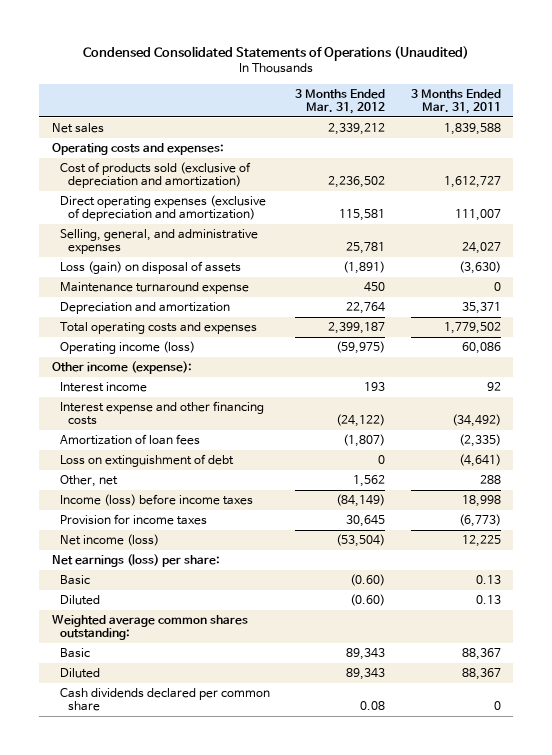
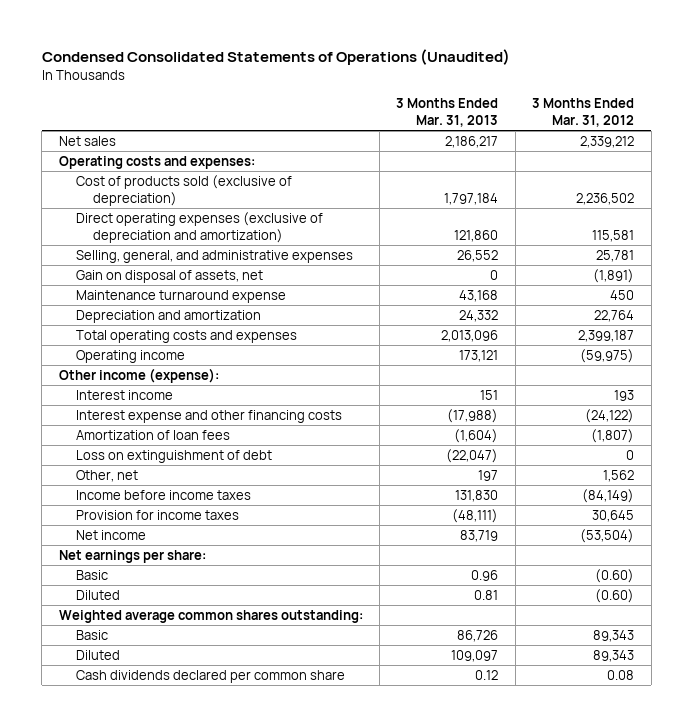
[410,88,501,114] 3 Months Ended Mar. 31, 2011 -> none
none -> [396,98,499,128] 3 Months Ended Mar. 31, 2013
[60,162,252,189] Cost of products sold (exclusive of depreciation and amortization) -> [76,174,293,206] Cost of products sold (exclusive of depreciation)
[60,261,242,275] Loss (gain) on disposal of assets -> [76,269,264,283] Gain on disposal of assets, net
[60,341,196,355] Operating income (loss) -> [76,349,186,363] Operating income
[60,494,254,507] Income (loss) before income taxes -> [76,489,252,500] Income before income taxes
[60,534,160,547] Net income (loss) -> [76,529,147,540] Net income
[51,554,220,568] Net earnings (loss) per share: -> [58,549,206,563] Net earnings per share:

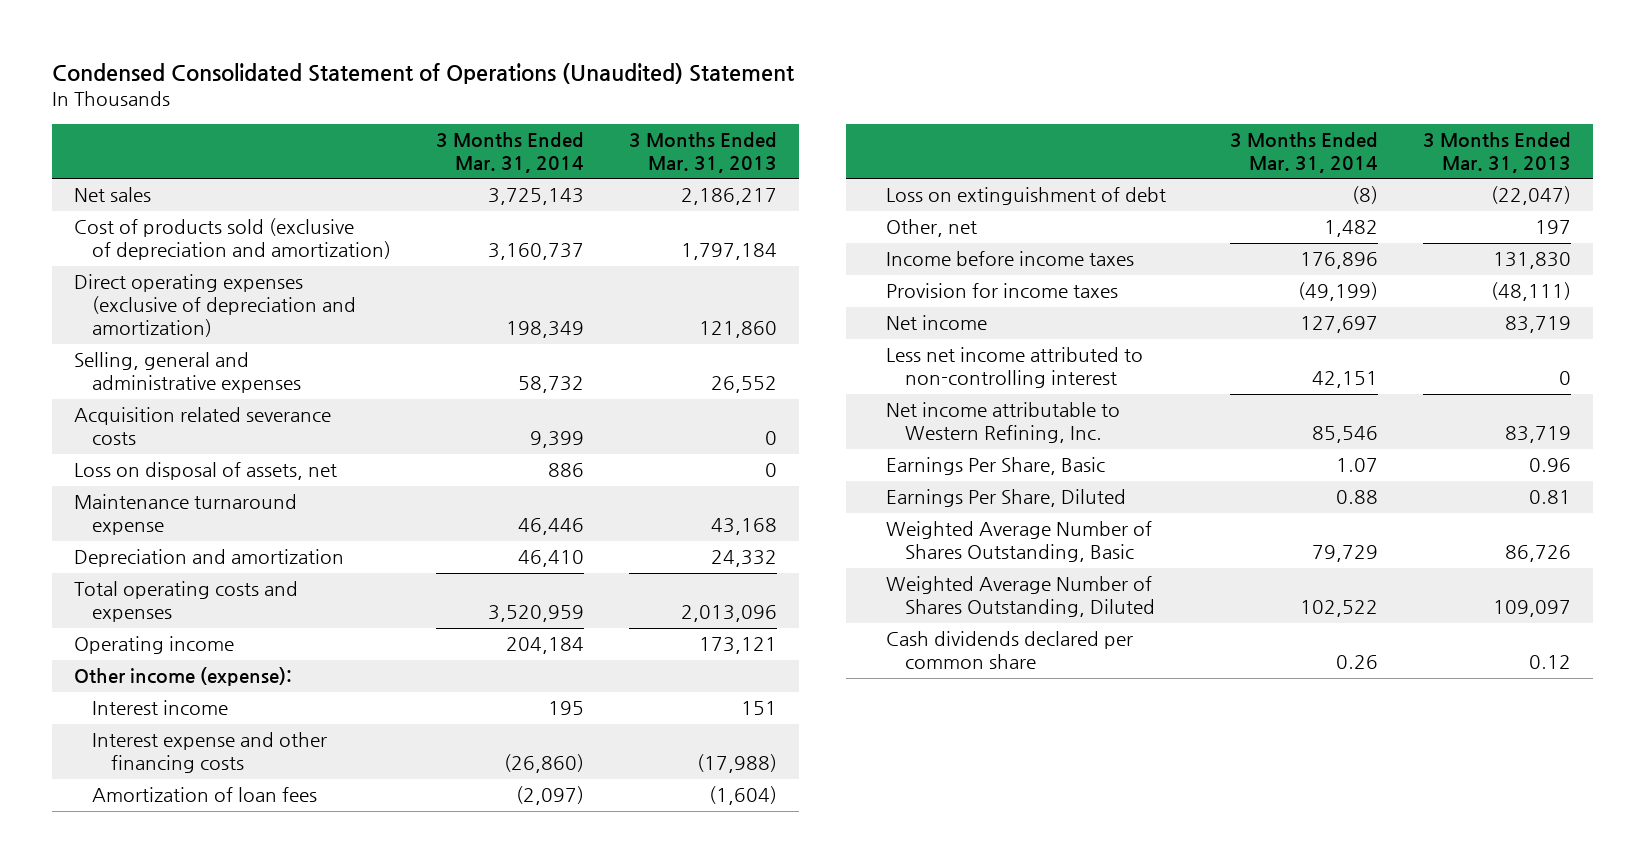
[41,49,510,66] Condensed Consolidated Statements of Operations (Unaudited) -> [51,63,794,85] Condensed Consolidated Statement of Operations (Unaudited) Statement
[532,98,635,128] 3 Months Ended Mar. 31, 2012 -> none
none -> [436,132,585,173] 3 Months Ended Mar. 31, 2014
[58,155,255,169] Operating costs and expenses: -> none
[76,174,293,206] Cost of products sold (exclusive of depreciation) -> [73,218,392,261] Cost of products sold (exclusive of depreciation and amortization)
[76,249,354,263] Selling, general, and administrative expenses -> [73,352,302,394] Selling, general and administrative expenses
none -> [73,407,331,446] Acquisition related severance costs
[76,269,264,283] Gain on disposal of assets, net -> [73,462,337,481] Loss on disposal of assets, net
[58,549,206,563] Net earnings per share: -> none
[58,609,363,623] Weighted average common shares outstanding: -> none
none -> [886,347,1144,389] Less net income attributed to non-controlling interest
none -> [886,402,1121,444] Net income attributable to Western Refining, Inc.
[76,569,109,580] Basic -> [886,457,1106,476] Earnings Per Share, Basic
[76,589,121,600] Diluted -> [886,489,1127,508] Earnings Per Share, Diluted
[76,629,109,640] Basic -> [886,521,1153,563] Weighted Average Number of Shares Outstanding, Basic
[76,649,121,660] Diluted -> [886,576,1155,618] Weighted Average Number of Shares Outstanding, Diluted

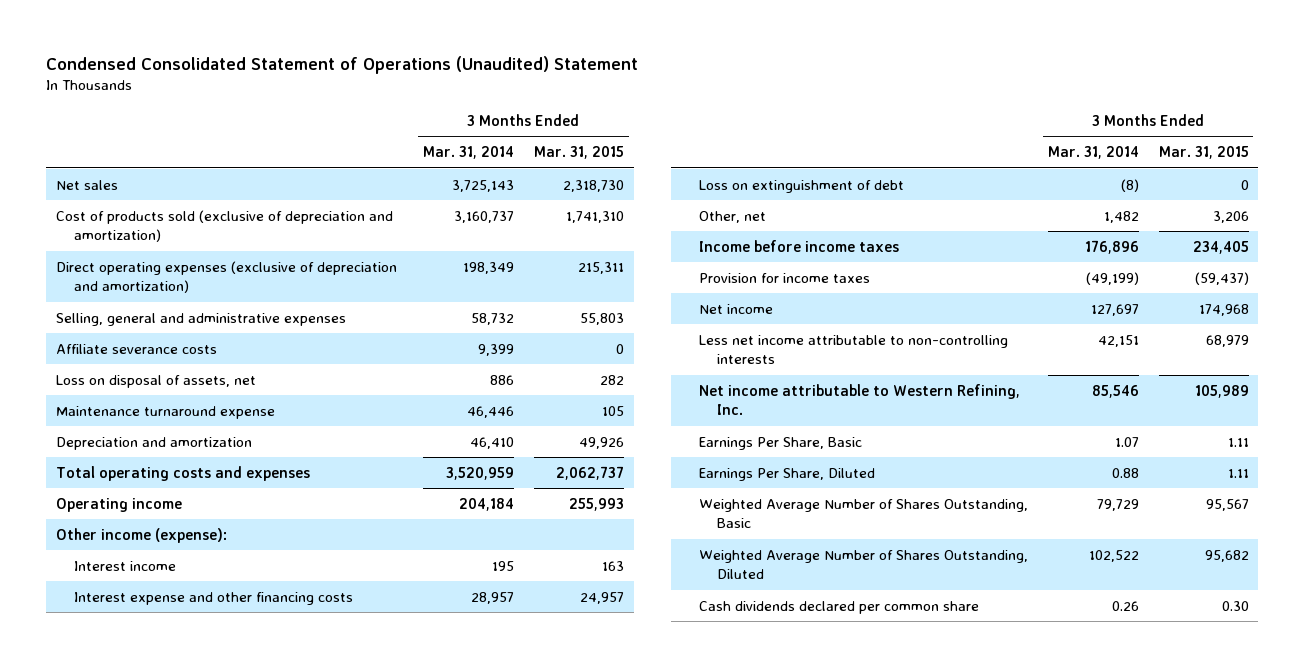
[628,132,777,173] 3 Months Ended Mar. 31, 2013 -> none
none -> [533,146,624,160] Mar. 31, 2015
[73,407,331,446] Acquisition related severance costs -> [56,343,218,354] Affiliate severance costs
[92,787,318,803] Amortization of loan fees -> none
[504,754,585,774] (26,860) -> [470,591,514,604] 28,957
[886,347,1144,389] Less net income attributed to non-controlling interest -> [698,334,1008,365] Less net income attributable to non-controlling interests

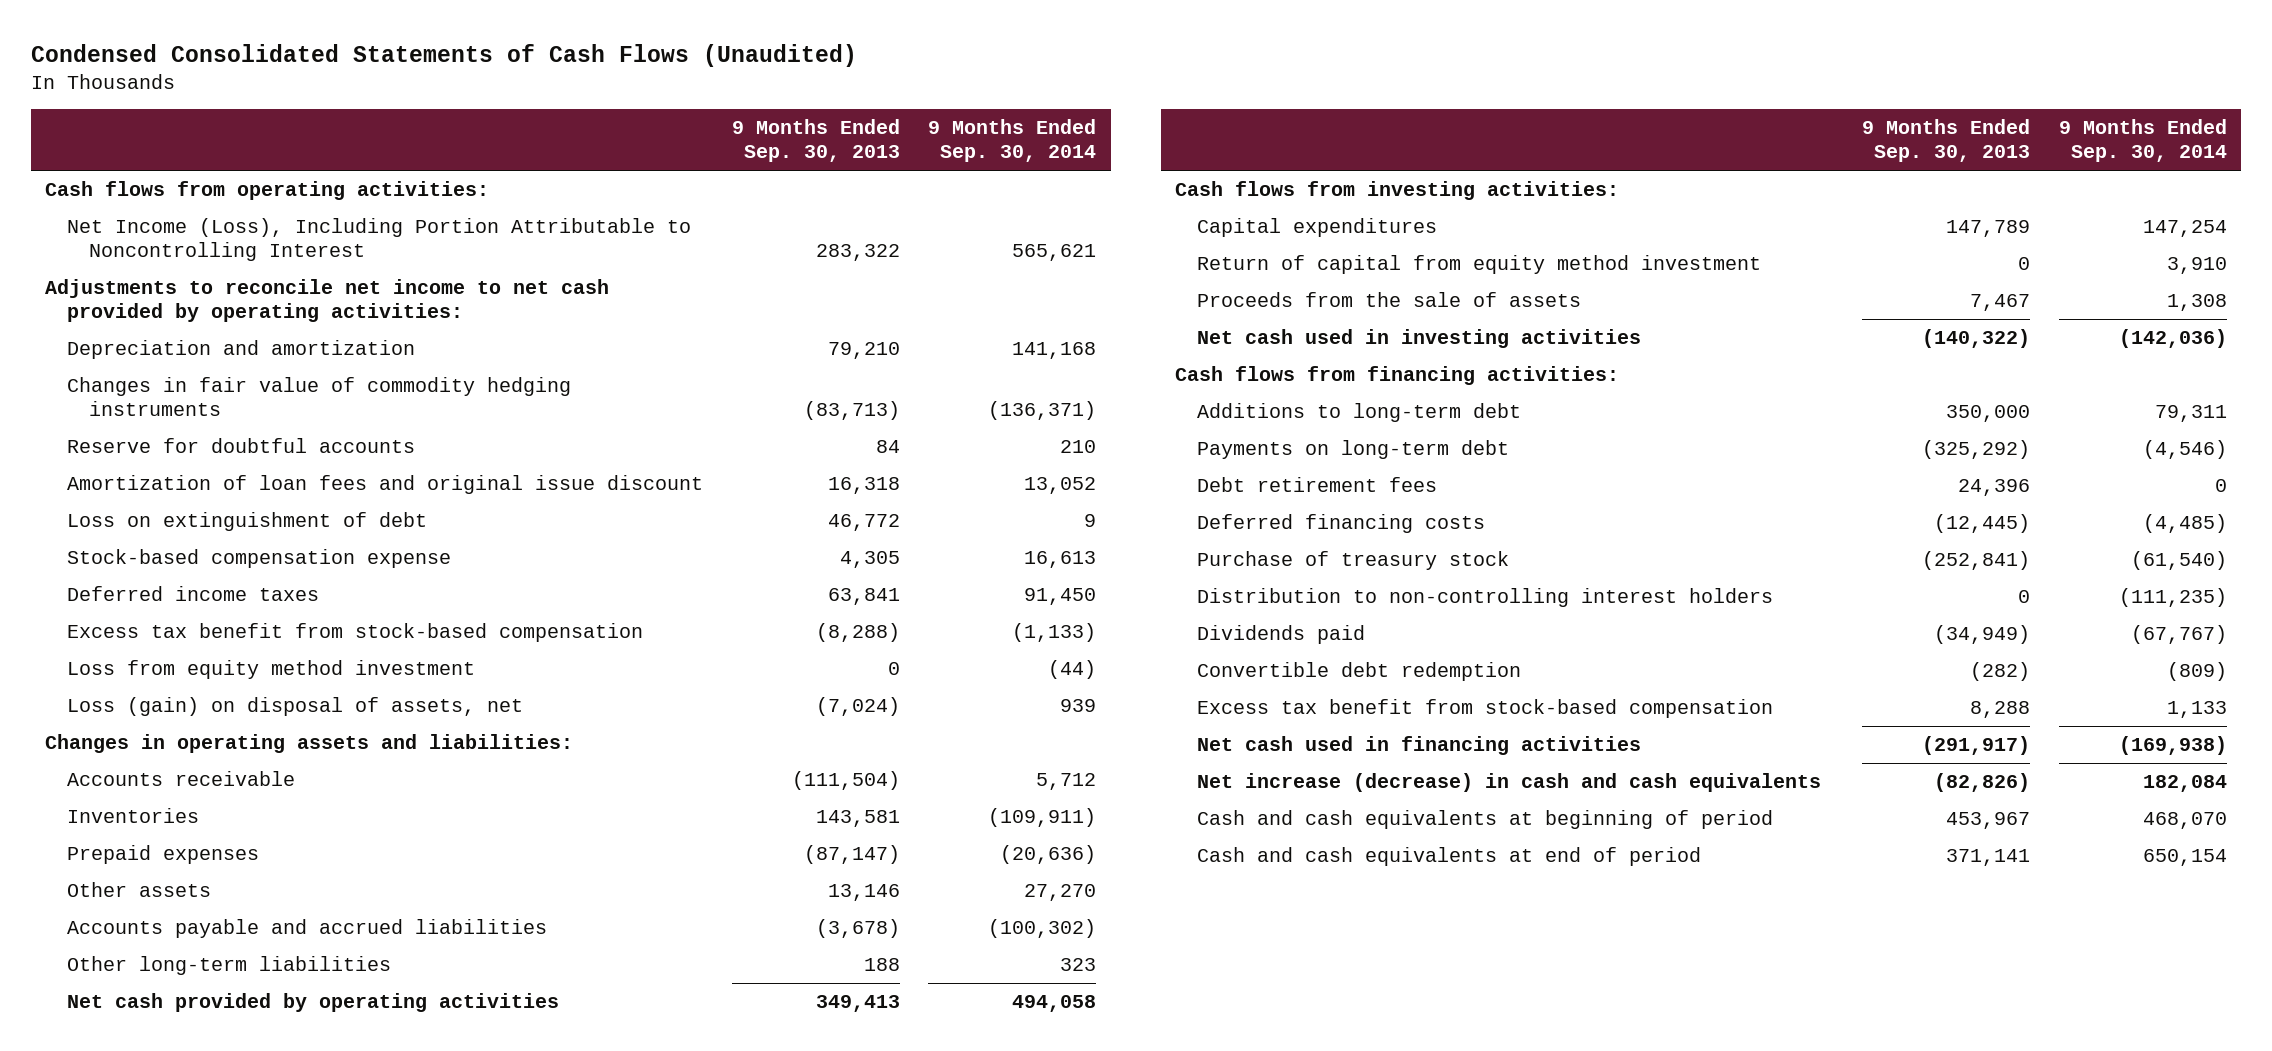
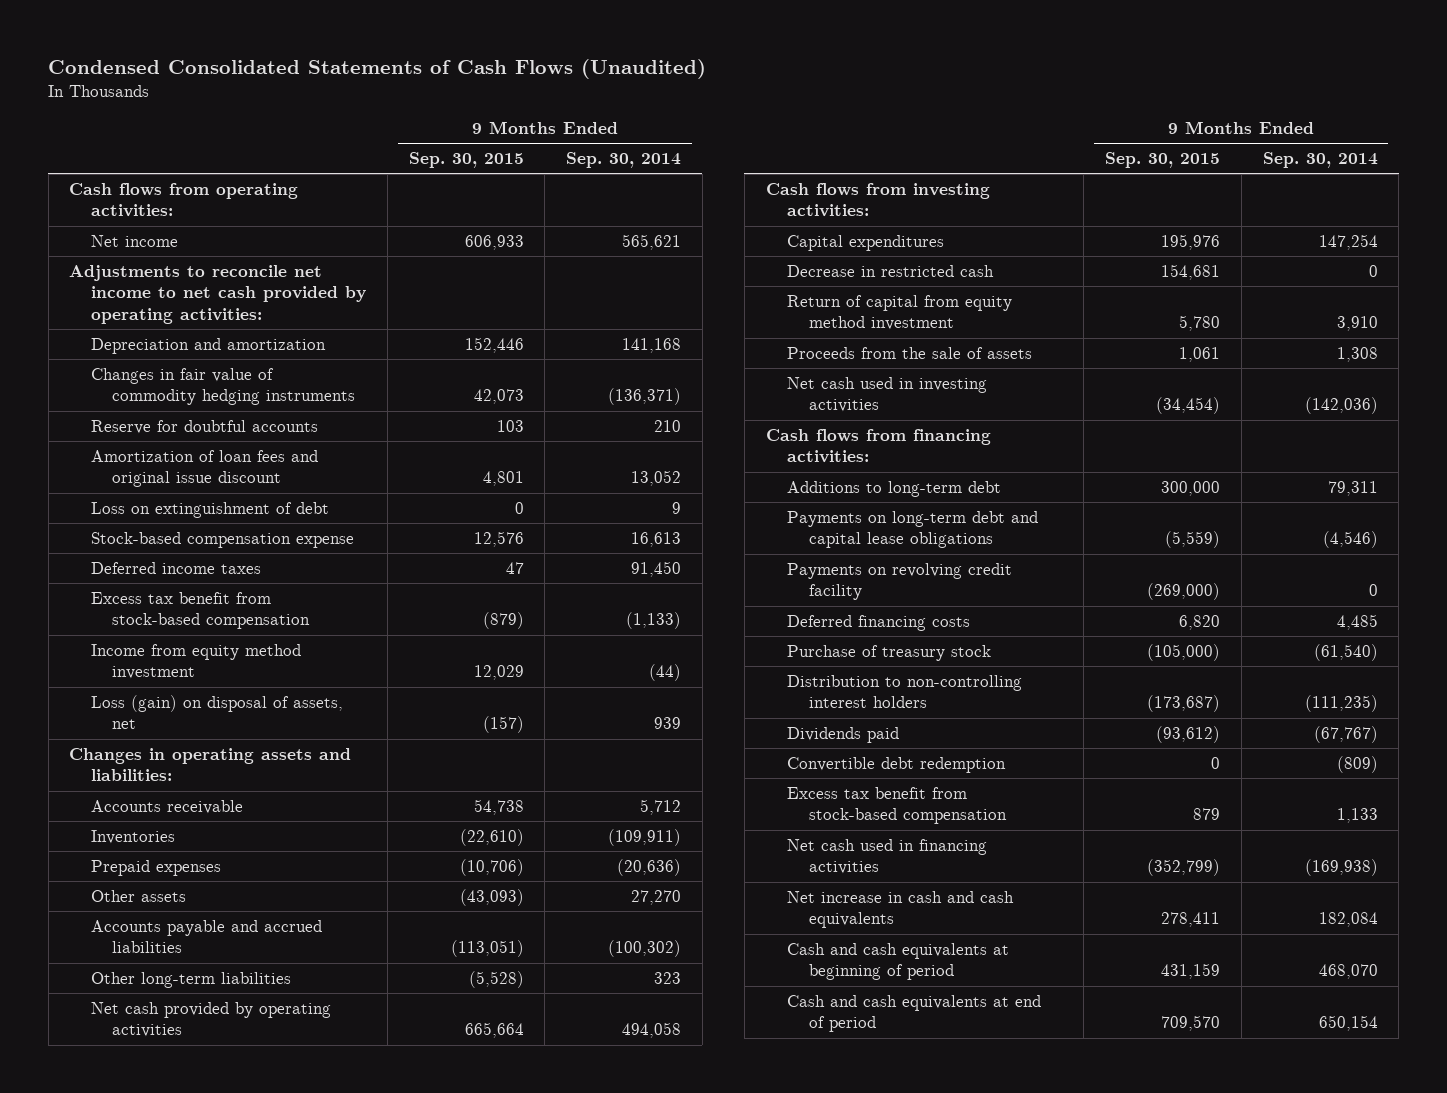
[731,119,900,163] 9 Months Ended Sep. 30, 2013 -> none
none -> [408,152,524,169] Sep. 30, 2015
[66,218,691,261] Net Income (Loss), Including Portion Attributable to Noncontrolling Interest -> [90,234,178,247] Net income
[66,660,475,680] Loss from equity method investment -> [90,643,301,680] Income from equity method investment
none -> [787,264,995,277] Decrease in restricted cash
[1197,477,1438,493] Debt retirement fees -> none
[1197,440,1510,460] Payments on long-term debt -> [787,510,1039,549] Payments on long-term debt and capital lease obligations
none -> [787,562,1013,601] Payments on revolving credit facility
[2142,514,2227,534] (4,485) -> [1336,613,1378,630] 4,485
[1197,773,1822,793] Net increase (decrease) in cash and cash equivalents -> [787,890,1015,929] Net increase in cash and cash equivalents

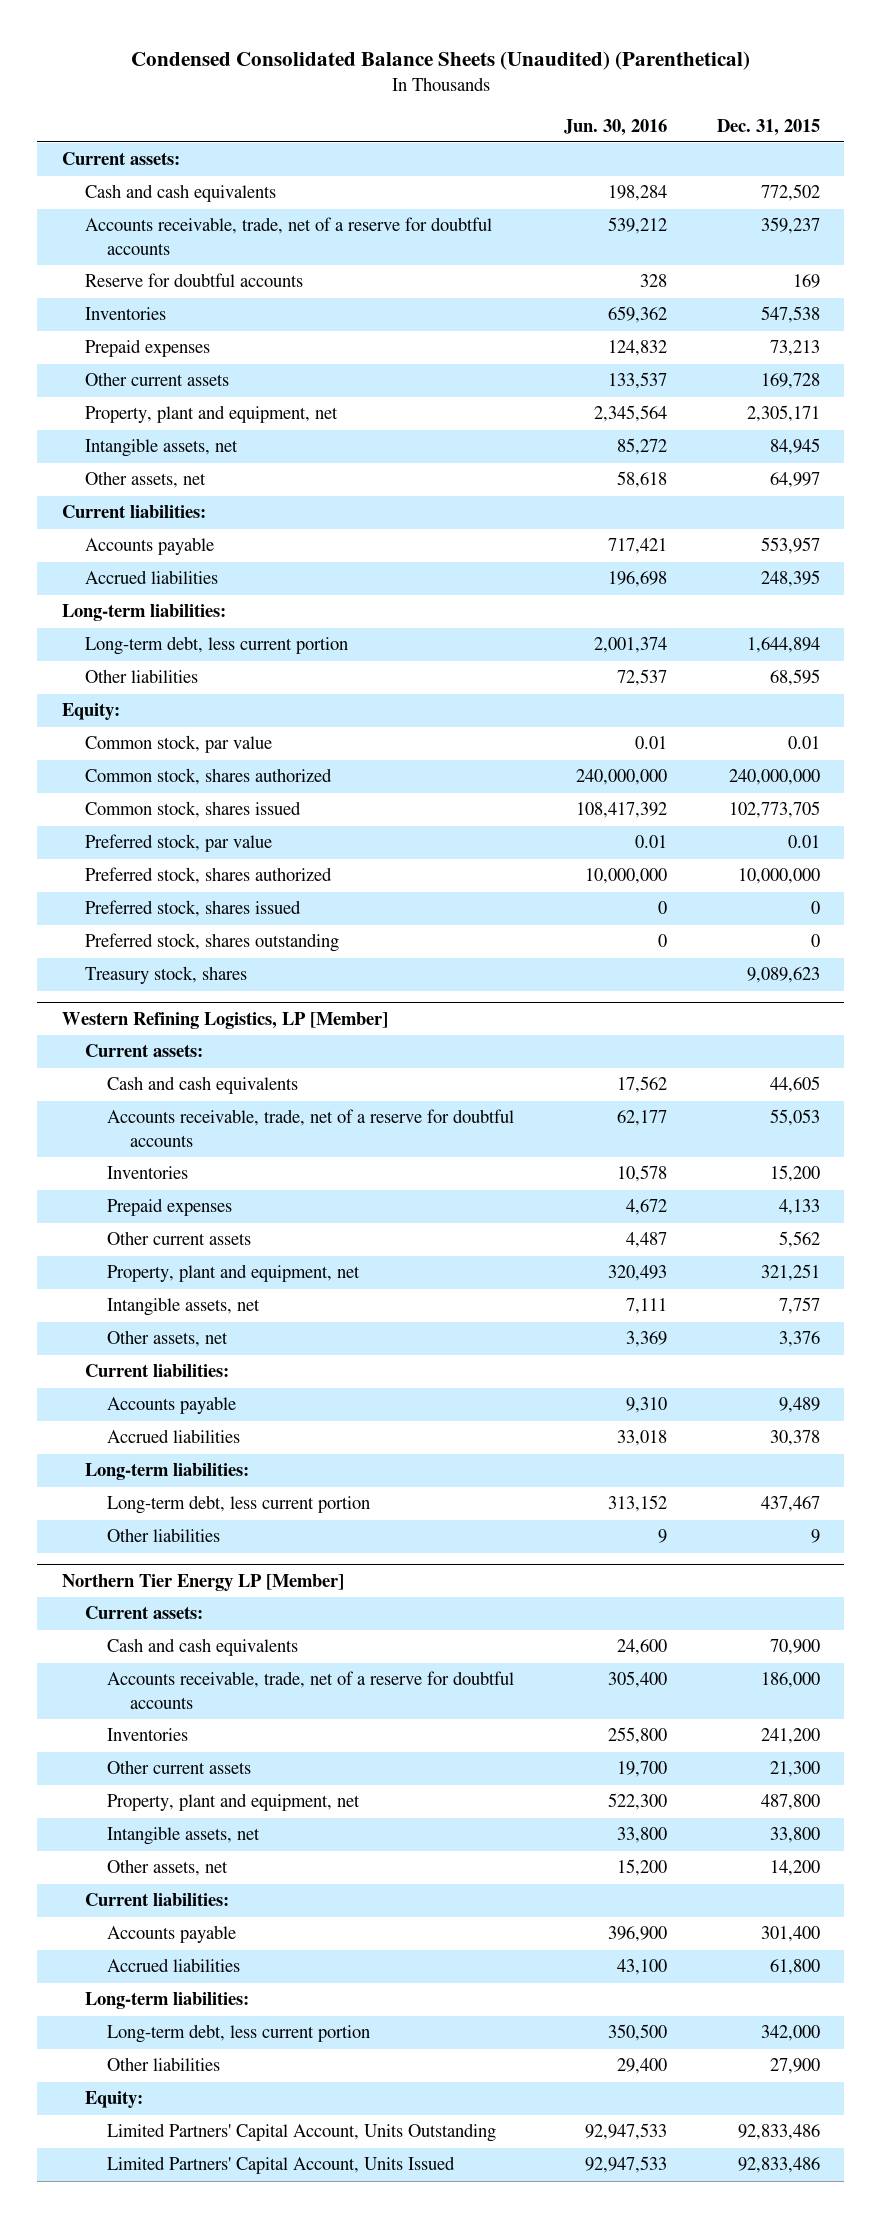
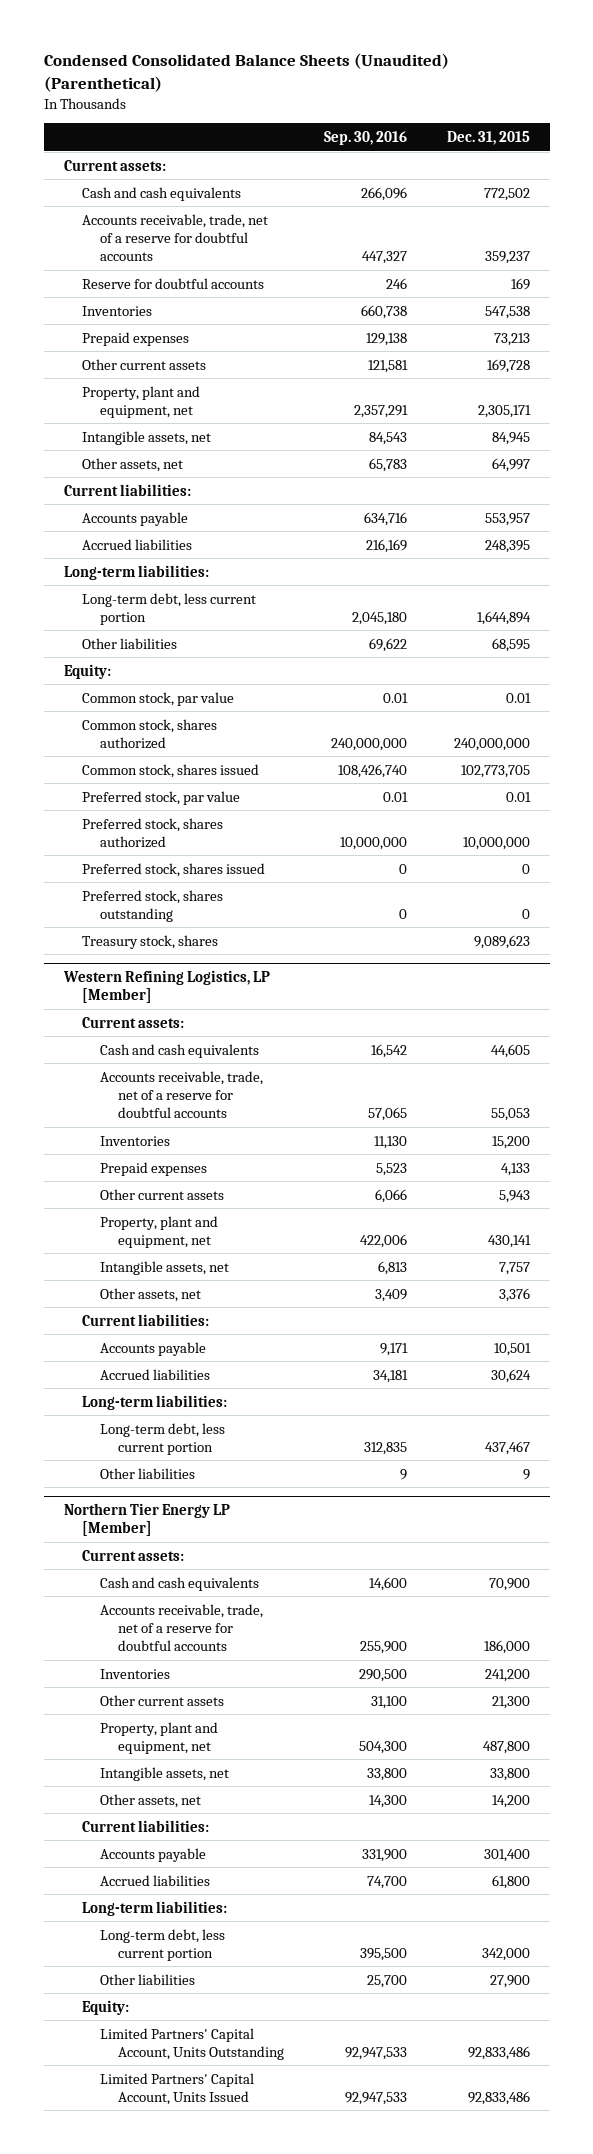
[563,118,667,136] Jun. 30, 2016 -> none
none -> [323,131,407,146] Sep. 30, 2016
[778,1231,820,1249] 5,562 -> [498,1189,530,1203] 5,943
[760,1264,820,1282] 321,251 -> [487,1234,531,1248] 430,141
[778,1397,820,1414] 9,489 -> [493,1342,531,1356] 10,501
[769,1430,820,1447] 30,378 -> [490,1368,531,1383] 30,624

